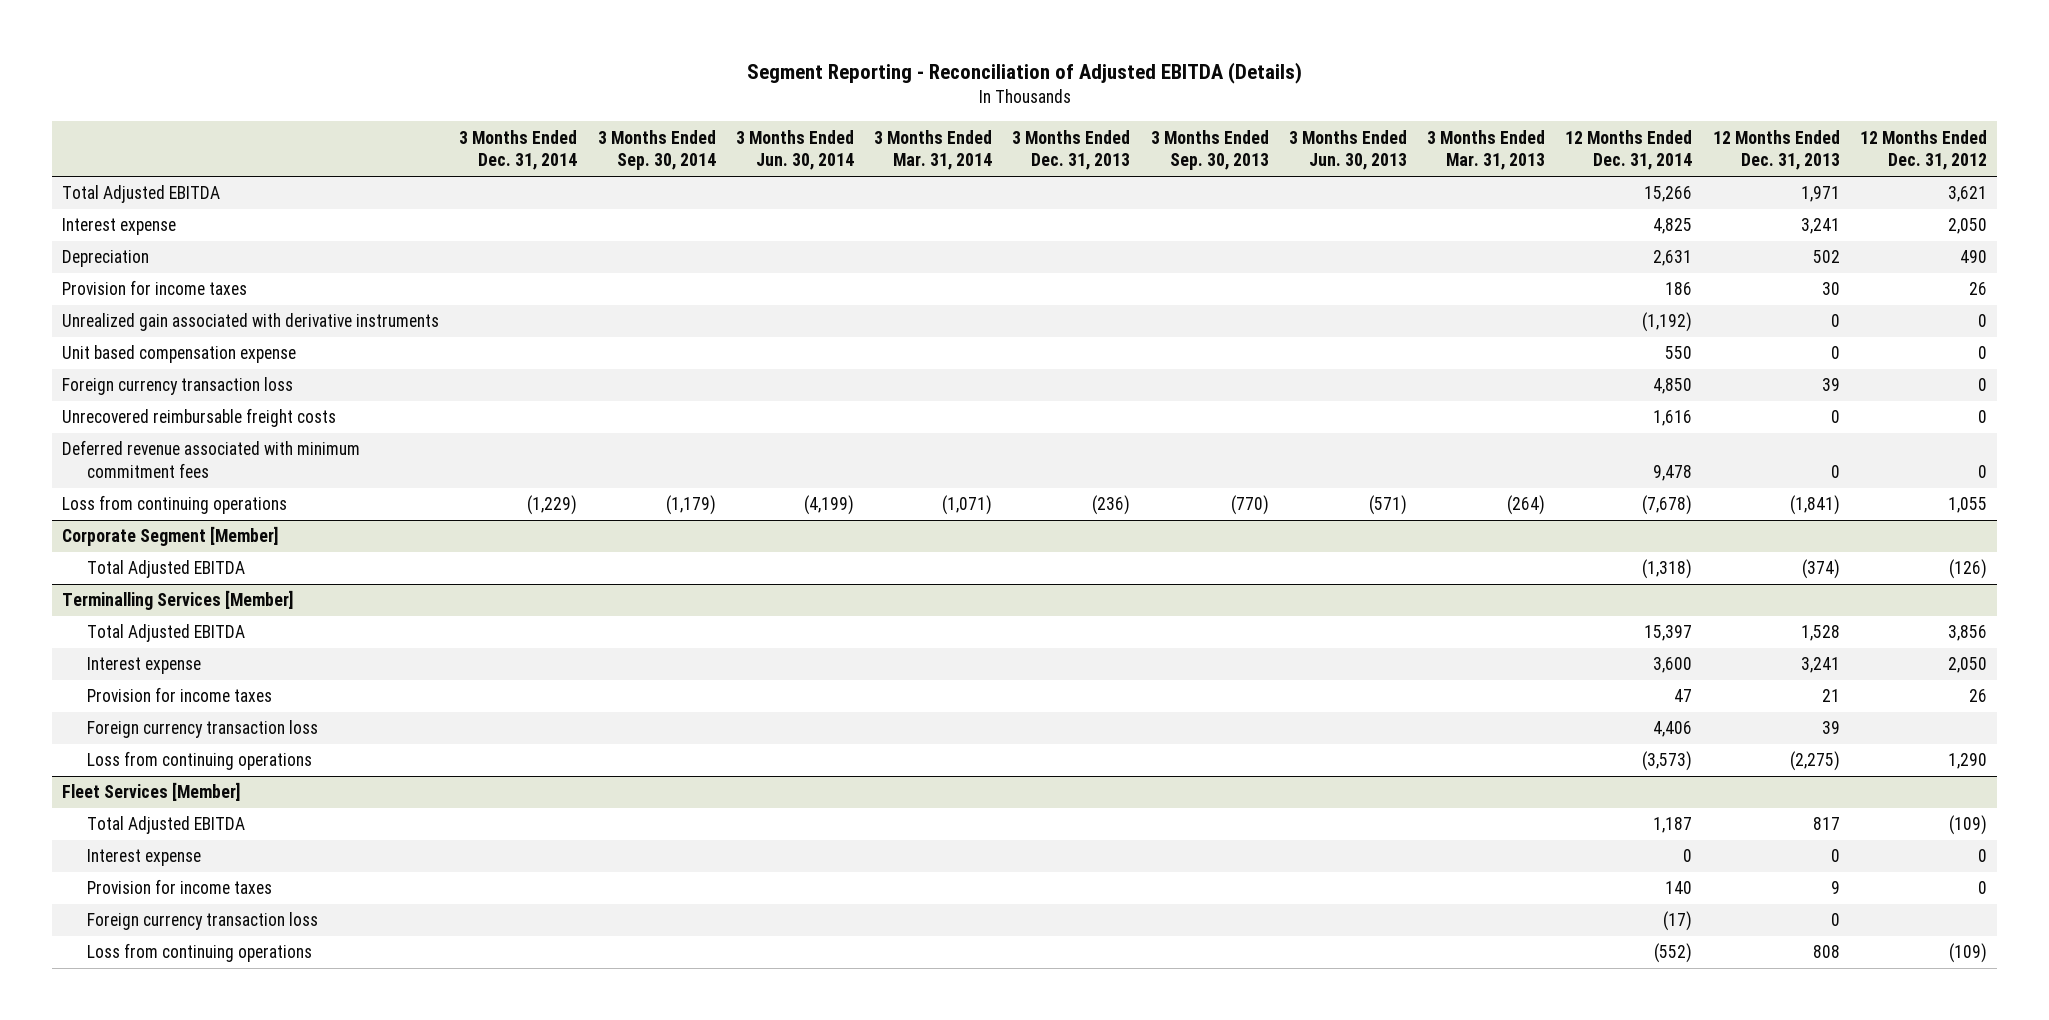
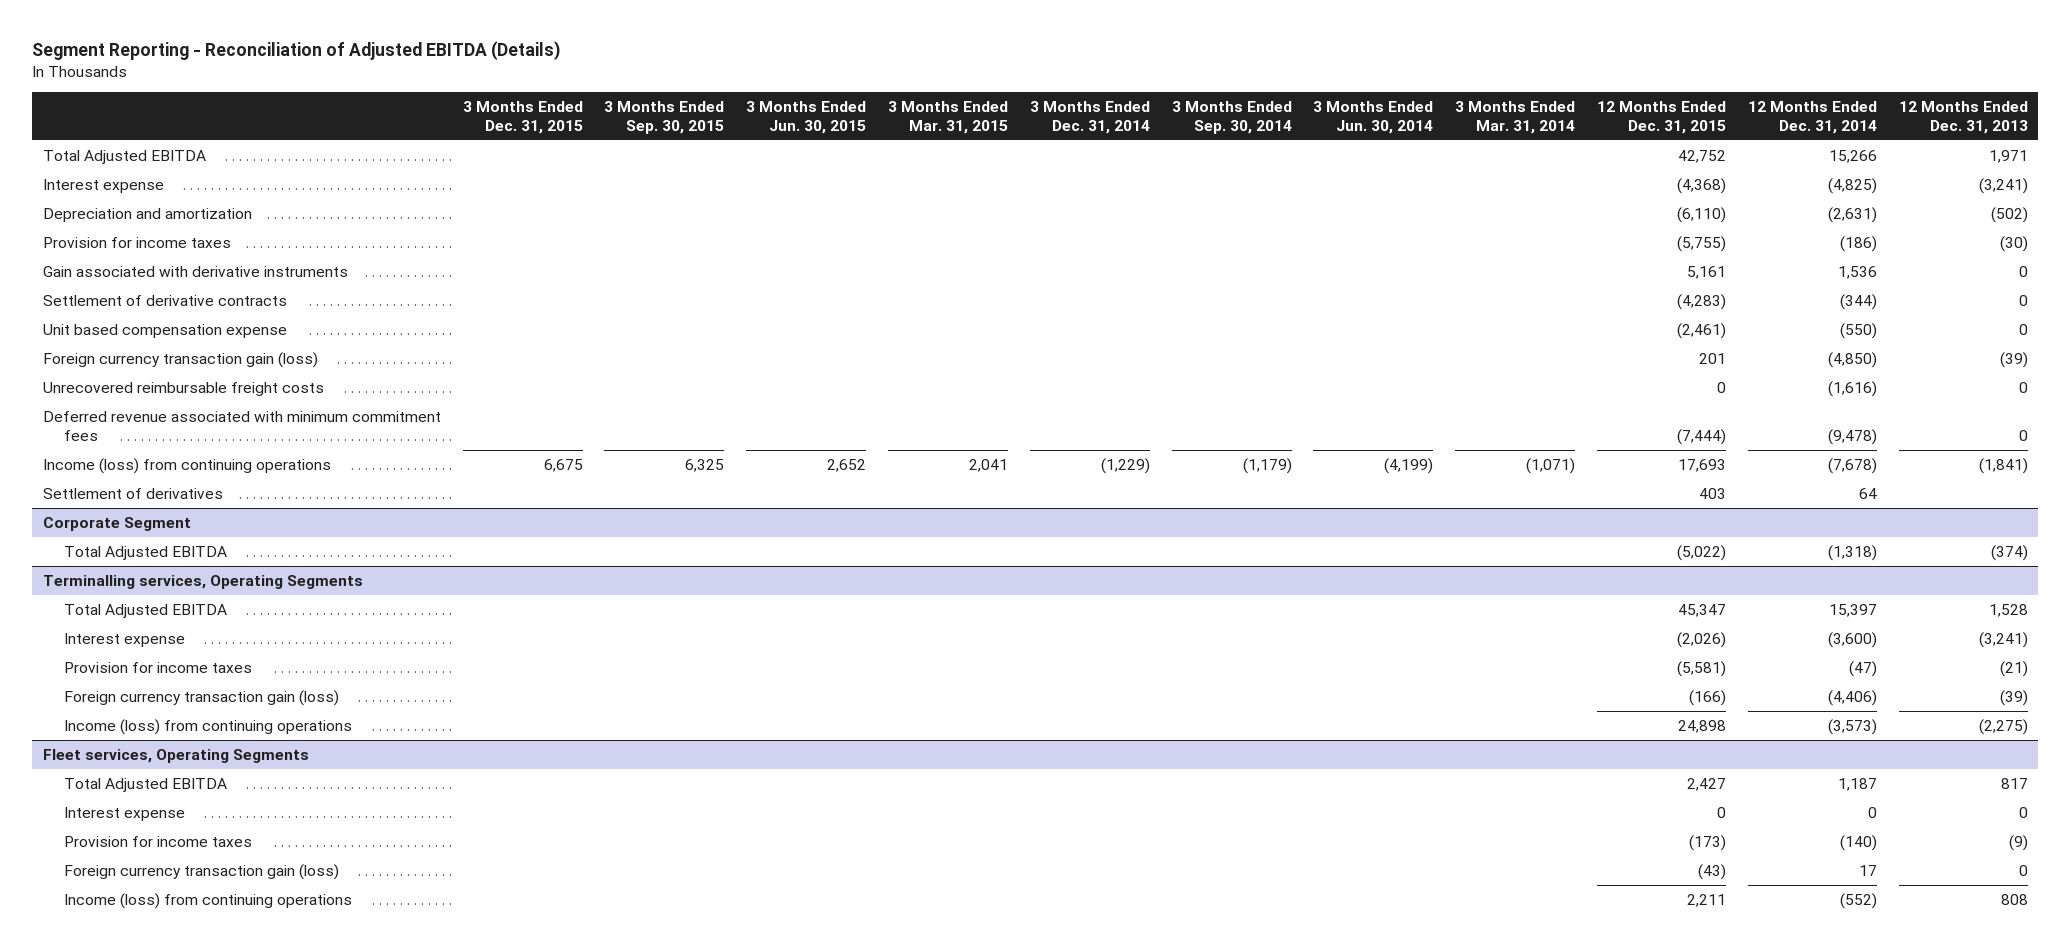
[1012,129,1131,171] 3 Months Ended Dec. 31, 2013 -> none
[1150,129,1269,171] 3 Months Ended Sep. 30, 2013 -> none
[1288,129,1407,171] 3 Months Ended Jun. 30, 2013 -> none
[1427,129,1546,171] 3 Months Ended Mar. 31, 2013 -> none
[1859,129,1987,171] 12 Months Ended Dec. 31, 2012 -> none
none -> [462,101,583,134] 3 Months Ended Dec. 31, 2015
none -> [604,101,725,134] 3 Months Ended Sep. 30, 2015
none -> [746,101,867,134] 3 Months Ended Jun. 30, 2015
none -> [888,101,1009,134] 3 Months Ended Mar. 31, 2015
none -> [1596,101,1726,134] 12 Months Ended Dec. 31, 2015
[1653,218,1693,235] 4,825 -> [1827,178,1877,195] (4,825)
[1800,218,1840,235] 3,241 -> [1978,178,2028,195] (3,241)
[62,250,150,268] Depreciation -> [42,208,252,223] Depreciation and amortization
[1653,250,1693,267] 2,631 -> [1827,207,1877,224] (2,631)
[1812,250,1840,264] 502 -> [1990,207,2028,224] (502)
[1665,282,1693,296] 186 -> [1839,236,1877,253] (186)
[1821,282,1840,296] 30 -> [1999,236,2028,253] (30)
[62,313,440,332] Unrealized gain associated with derivative instruments -> [42,266,348,278] Gain associated with derivative instruments
[1642,312,1693,333] (1,192) -> [1837,266,1877,280] 1,536
none -> [42,295,287,307] Settlement of derivative contracts
[1665,346,1693,360] 550 -> [1839,323,1877,340] (550)
[62,377,294,396] Foreign currency transaction loss -> [42,352,318,369] Foreign currency transaction gain (loss)
[1653,378,1693,395] 4,850 -> [1827,352,1877,369] (4,850)
[1821,378,1840,392] 39 -> [1999,352,2028,369] (39)
[1653,410,1693,427] 1,616 -> [1827,381,1877,398] (1,616)
[1653,465,1693,482] 9,478 -> [1827,428,1877,445] (9,478)
[62,495,288,515] Loss from continuing operations -> [42,458,331,475] Income (loss) from continuing operations
none -> [42,488,223,500] Settlement of derivatives
[62,526,279,547] Corporate Segment [Member] -> [42,517,191,532] Corporate Segment
[62,590,294,611] Terminalling Services [Member] -> none
none -> [42,575,363,590] Terminalling services, Operating Segments
[62,782,241,802] Fleet Services [Member] -> none
[1653,657,1693,674] 3,600 -> [1827,632,1877,649] (3,600)
[1800,657,1840,674] 3,241 -> [1978,632,2028,649] (3,241)
[1674,689,1693,703] 47 -> [1848,661,1877,678] (47)
[1821,689,1840,703] 21 -> [1999,661,2028,678] (21)
[86,720,318,739] Foreign currency transaction loss -> [64,690,340,707] Foreign currency transaction gain (loss)
[1653,721,1693,738] 4,406 -> [1827,690,1877,707] (4,406)
[1821,721,1840,735] 39 -> [1999,690,2028,707] (39)
[86,751,312,771] Loss from continuing operations -> [64,719,353,736] Income (loss) from continuing operations
none -> [42,749,309,764] Fleet services, Operating Segments
[1665,881,1693,895] 140 -> [1839,835,1877,852] (140)
[1830,881,1840,895] 9 -> [2008,835,2028,852] (9)
[86,912,318,931] Foreign currency transaction loss -> [64,864,340,881] Foreign currency transaction gain (loss)
[1663,911,1693,932] (17) -> [1858,865,1877,877] 17
[86,943,312,963] Loss from continuing operations -> [64,893,353,910] Income (loss) from continuing operations

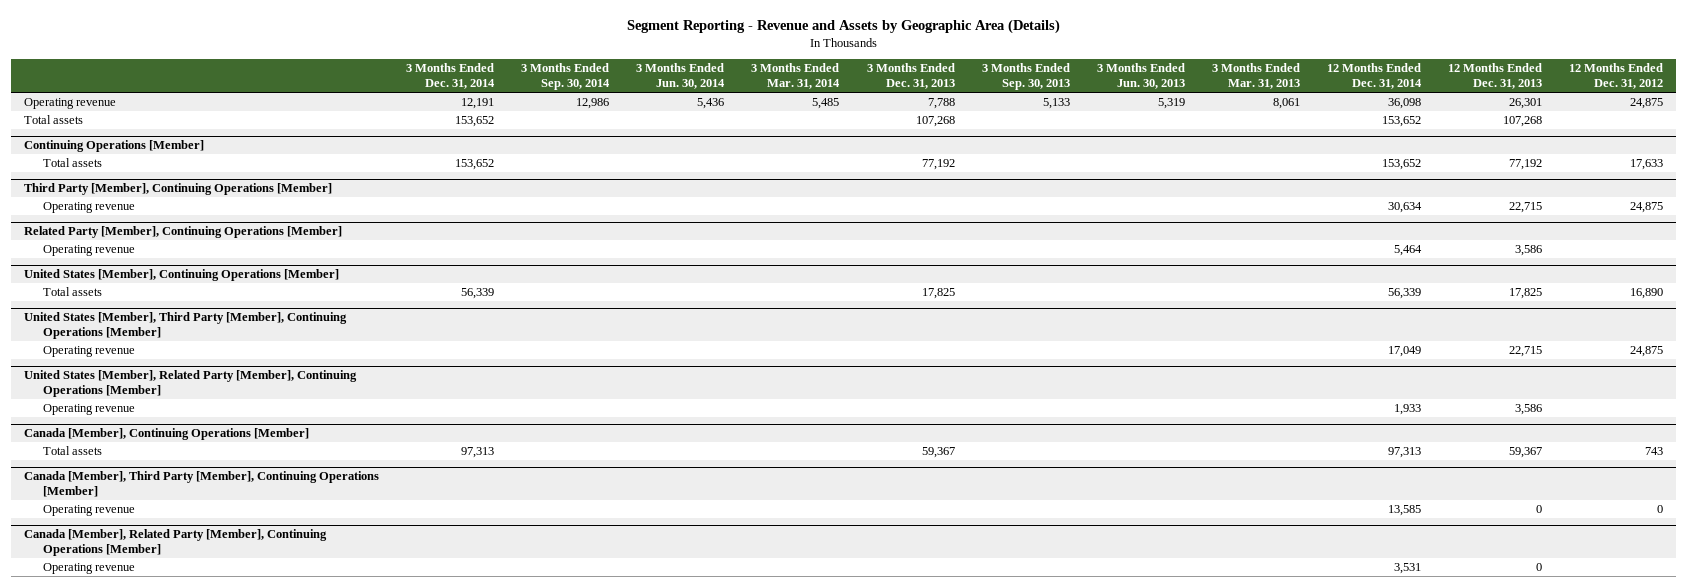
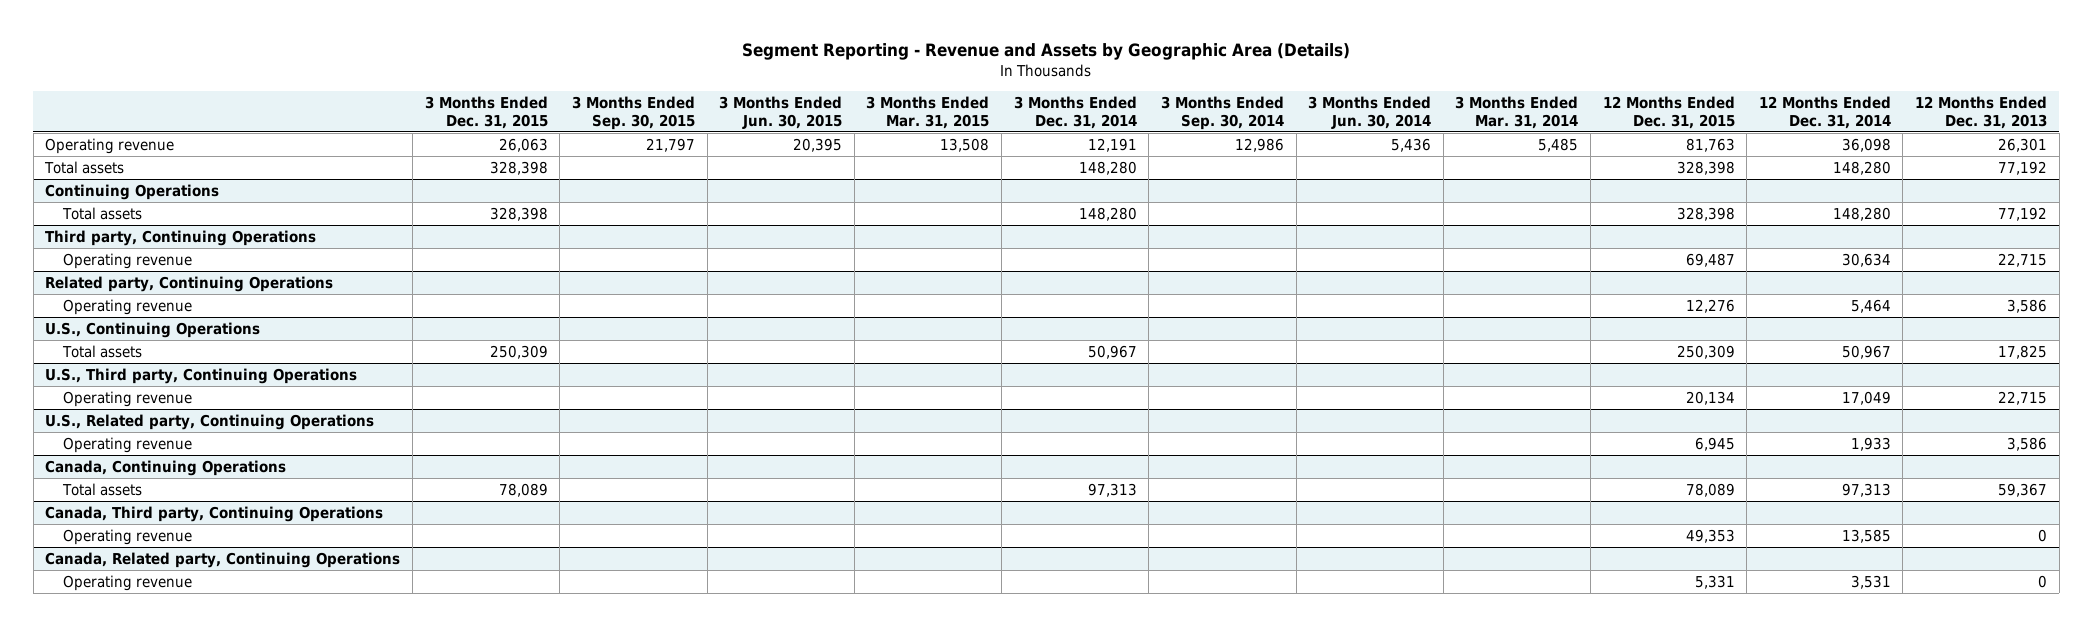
[866,63,955,90] 3 Months Ended Dec. 31, 2013 -> none
[981,63,1070,91] 3 Months Ended Sep. 30, 2013 -> none
[1096,63,1185,90] 3 Months Ended Jun. 30, 2013 -> none
[1211,63,1300,90] 3 Months Ended Mar. 31, 2013 -> none
[1568,63,1663,90] 12 Months Ended Dec. 31, 2012 -> none
none -> [424,96,548,129] 3 Months Ended Dec. 31, 2015
none -> [571,96,695,130] 3 Months Ended Sep. 30, 2015
none -> [719,96,843,129] 3 Months Ended Jun. 30, 2015
none -> [866,96,990,129] 3 Months Ended Mar. 31, 2015
none -> [1602,96,1735,129] 12 Months Ended Dec. 31, 2015
[455,116,495,128] 153,652 -> [1078,160,1137,175] 148,280
[1381,116,1421,128] 153,652 -> [1832,160,1891,175] 148,280
[1502,116,1542,128] 107,268 -> [1998,160,2048,175] 77,192
[24,140,205,153] Continuing Operations [Member] -> [45,183,220,200] Continuing Operations
[455,159,495,171] 153,652 -> [1078,206,1137,221] 148,280
[1381,159,1421,171] 153,652 -> [1832,206,1891,221] 148,280
[24,183,333,196] Third Party [Member], Continuing Operations [Member] -> [45,229,317,246] Third party, Continuing Operations
[24,226,343,239] Related Party [Member], Continuing Operations [Member] -> [45,275,334,292] Related party, Continuing Operations
[24,269,340,282] United States [Member], Continuing Operations [Member] -> none
[24,312,348,340] United States [Member], Third Party [Member], Continuing Operations [Member] -> none
none -> [45,321,261,338] U.S., Continuing Operations
[461,288,495,300] 56,339 -> [1087,344,1137,359] 50,967
[1387,288,1421,300] 56,339 -> [1841,344,1891,359] 50,967
none -> [45,367,358,384] U.S., Third party, Continuing Operations
[24,370,358,398] United States [Member], Related Party [Member], Continuing Operations [Member] -> none
none -> [45,413,375,430] U.S., Related party, Continuing Operations
[24,428,310,441] Canada [Member], Continuing Operations [Member] -> [45,459,287,476] Canada, Continuing Operations
[24,471,380,498] Canada [Member], Third Party [Member], Continuing Operations [Member] -> [45,505,384,522] Canada, Third party, Continuing Operations
[24,529,328,557] Canada [Member], Related Party [Member], Continuing Operations [Member] -> [45,551,401,568] Canada, Related party, Continuing Operations

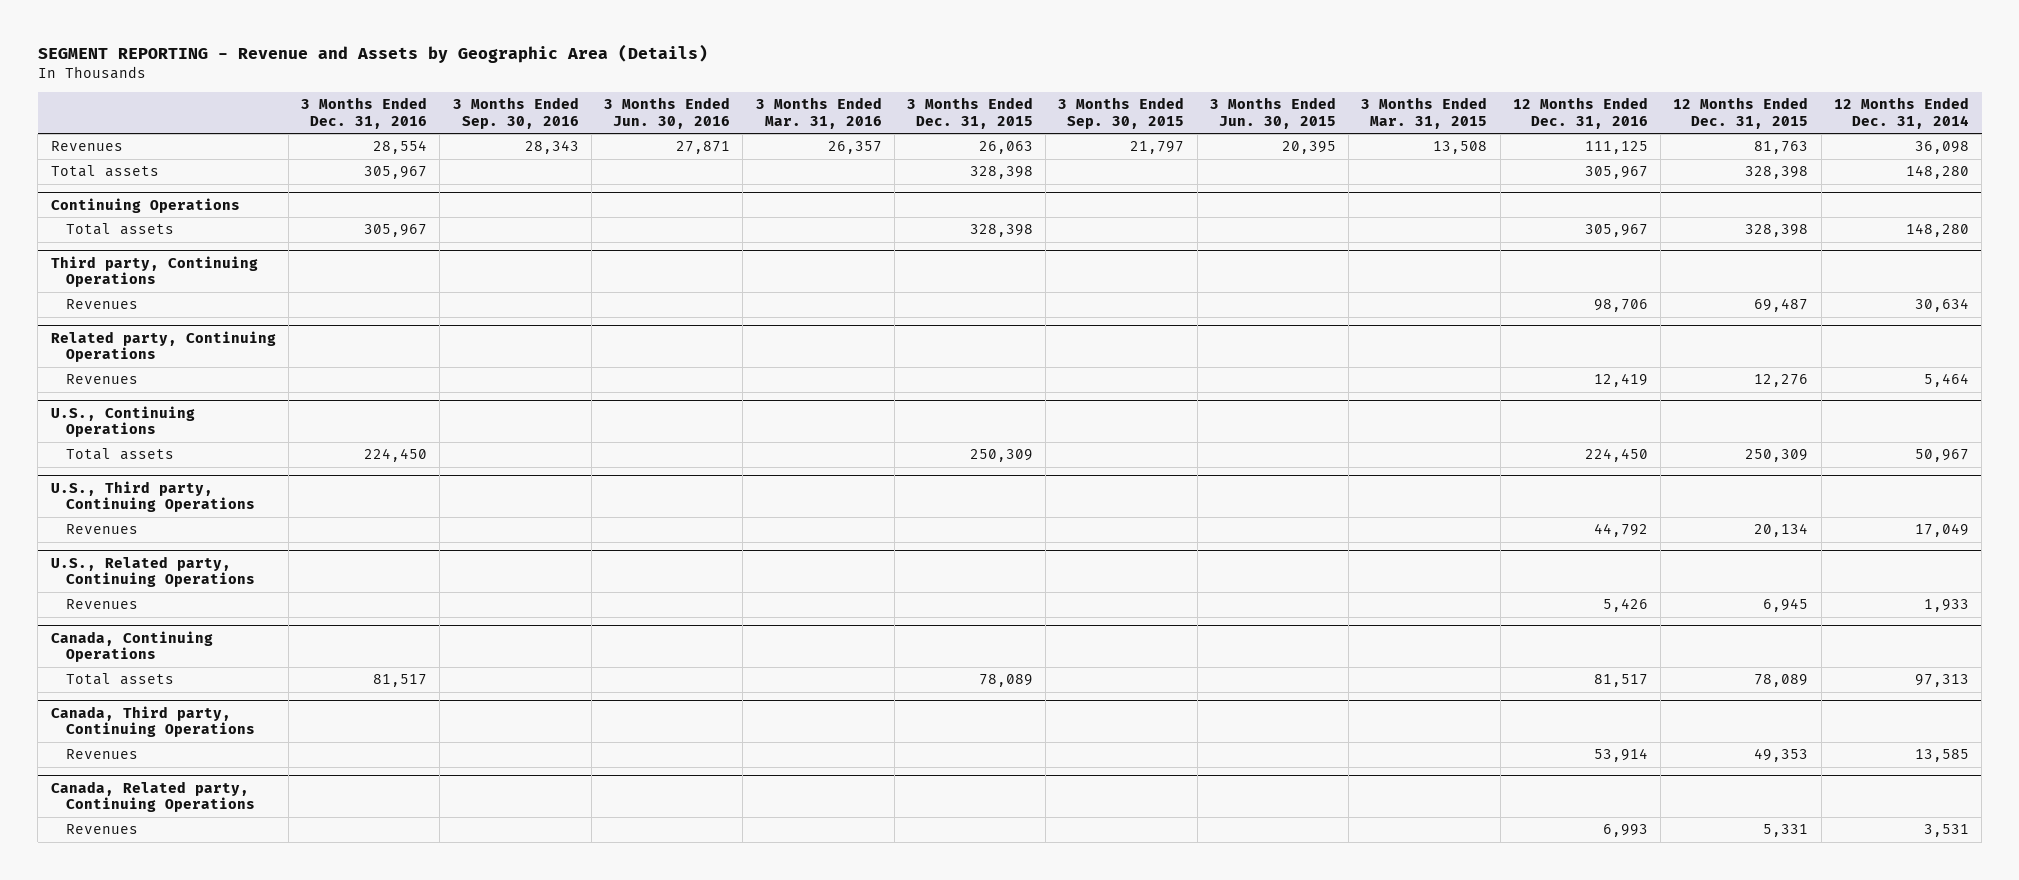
[742,43,1351,61] Segment Reporting - Revenue and Assets by Geographic Area (Details) -> [37,44,708,64] SEGMENT REPORTING - Revenue and Assets by Geographic Area (Details)
[1013,96,1137,129] 3 Months Ended Dec. 31, 2014 -> none
[1160,96,1284,130] 3 Months Ended Sep. 30, 2014 -> none
[1308,96,1432,129] 3 Months Ended Jun. 30, 2014 -> none
[1455,96,1579,129] 3 Months Ended Mar. 31, 2014 -> none
[1915,96,2048,129] 12 Months Ended Dec. 31, 2013 -> none
none -> [301,97,428,129] 3 Months Ended Dec. 31, 2016
none -> [452,97,579,129] 3 Months Ended Sep. 30, 2016
none -> [604,97,731,129] 3 Months Ended Jun. 30, 2016
none -> [755,97,882,129] 3 Months Ended Mar. 31, 2016
none -> [1512,97,1648,129] 12 Months Ended Dec. 31, 2016
[45,137,175,154] Operating revenue -> [50,141,123,152] Revenues
[63,252,193,269] Operating revenue -> [66,299,139,310] Revenues
[63,298,193,315] Operating revenue -> [66,374,139,385] Revenues
[63,390,193,407] Operating revenue -> [66,524,139,535] Revenues
[63,436,193,453] Operating revenue -> [66,599,139,610] Revenues
[63,528,193,545] Operating revenue -> [66,749,139,760] Revenues
[63,574,193,591] Operating revenue -> [66,824,139,835] Revenues

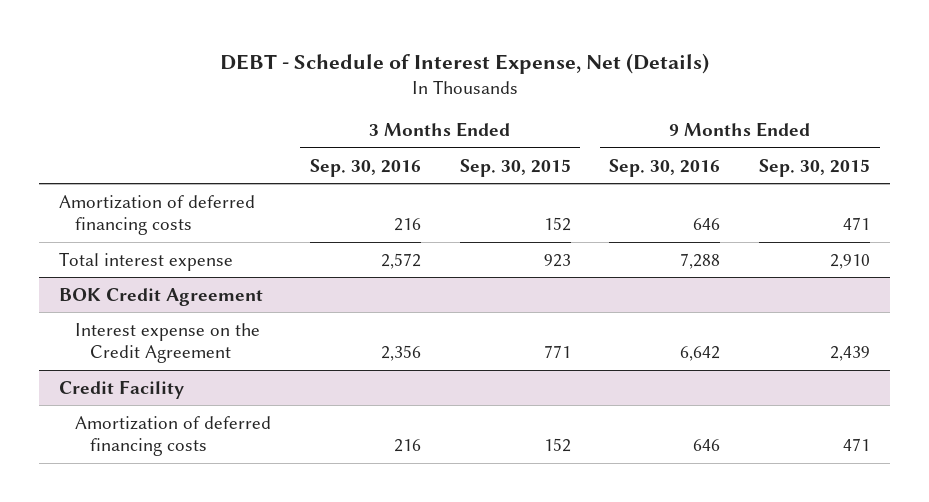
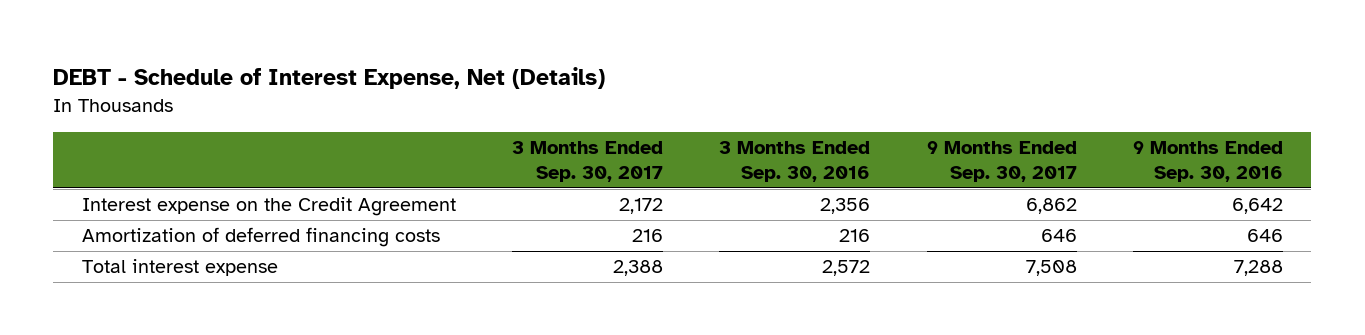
[459,158,571,177] Sep. 30, 2015 -> none
[759,158,871,177] Sep. 30, 2015 -> none
none -> [511,140,663,183] 3 Months Ended Sep. 30, 2017
none -> [926,140,1077,183] 9 Months Ended Sep. 30, 2017
[58,194,255,236] Amortization of deferred financing costs -> none
[58,287,263,306] BOK Credit Agreement -> none
[58,379,184,399] Credit Facility -> none
[58,251,233,271] Total interest expense -> [81,259,278,277] Total interest expense

